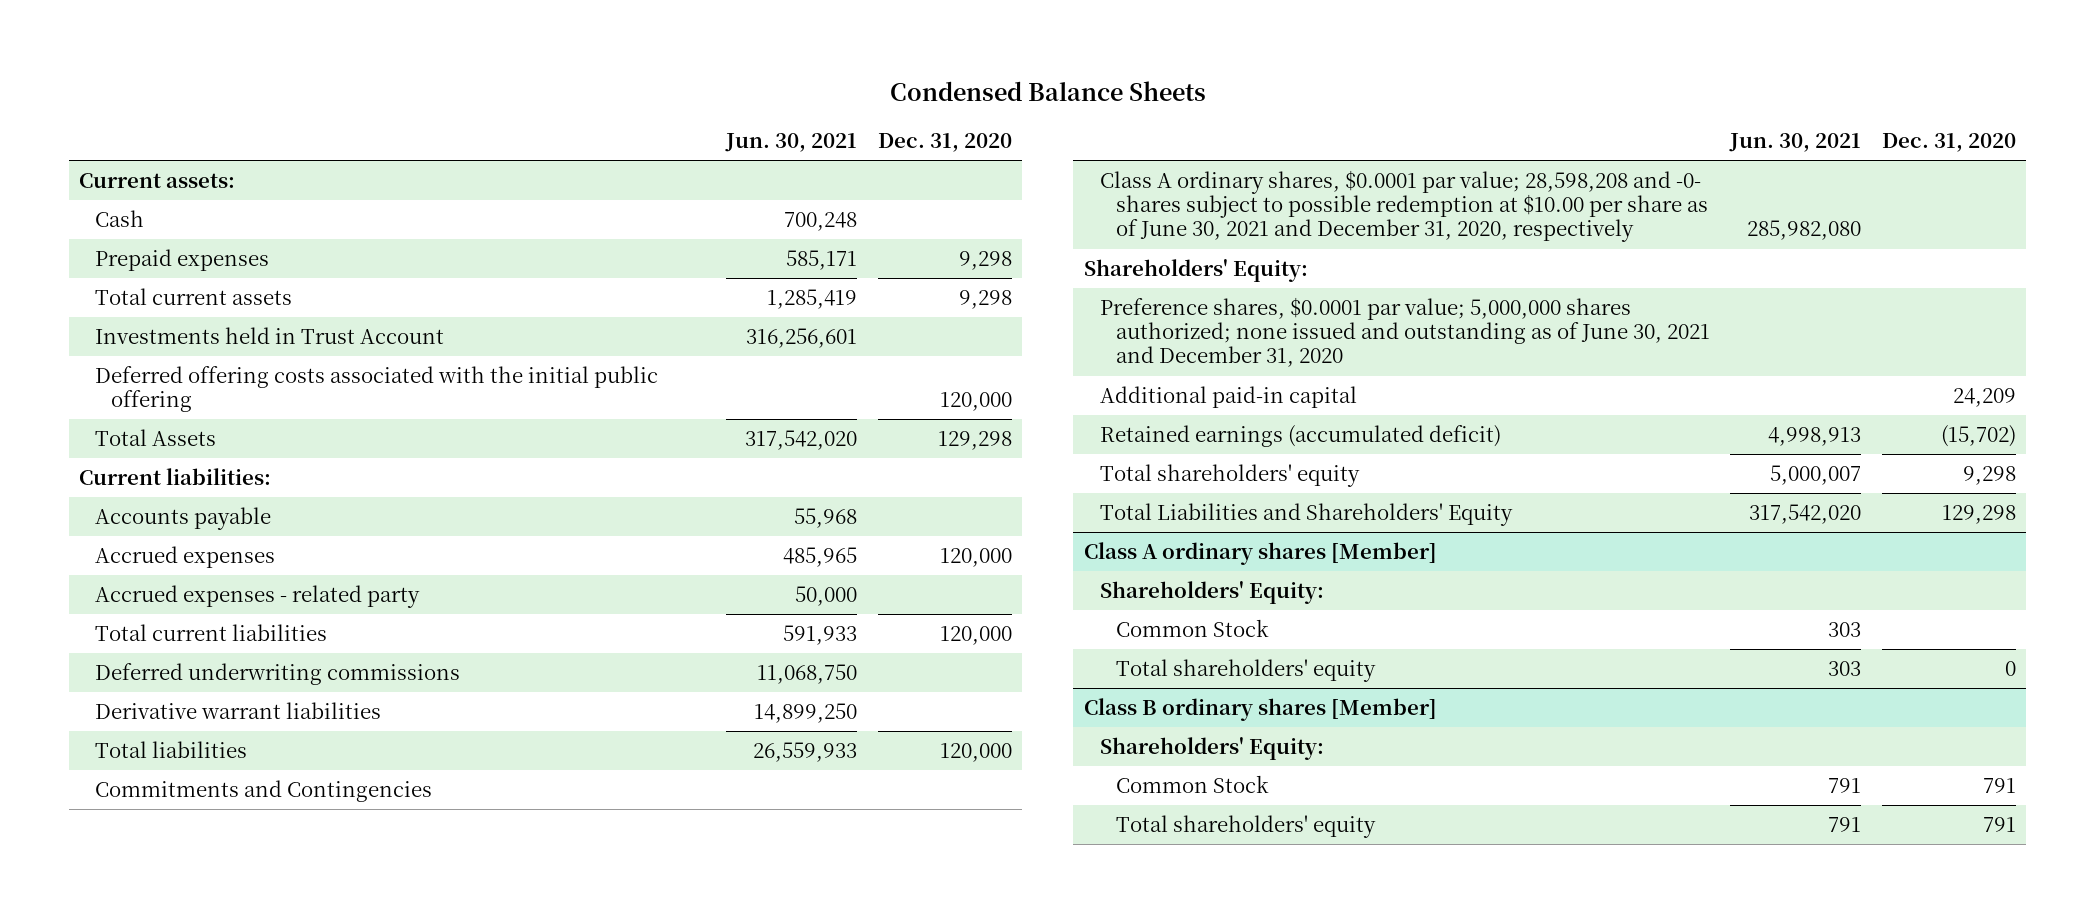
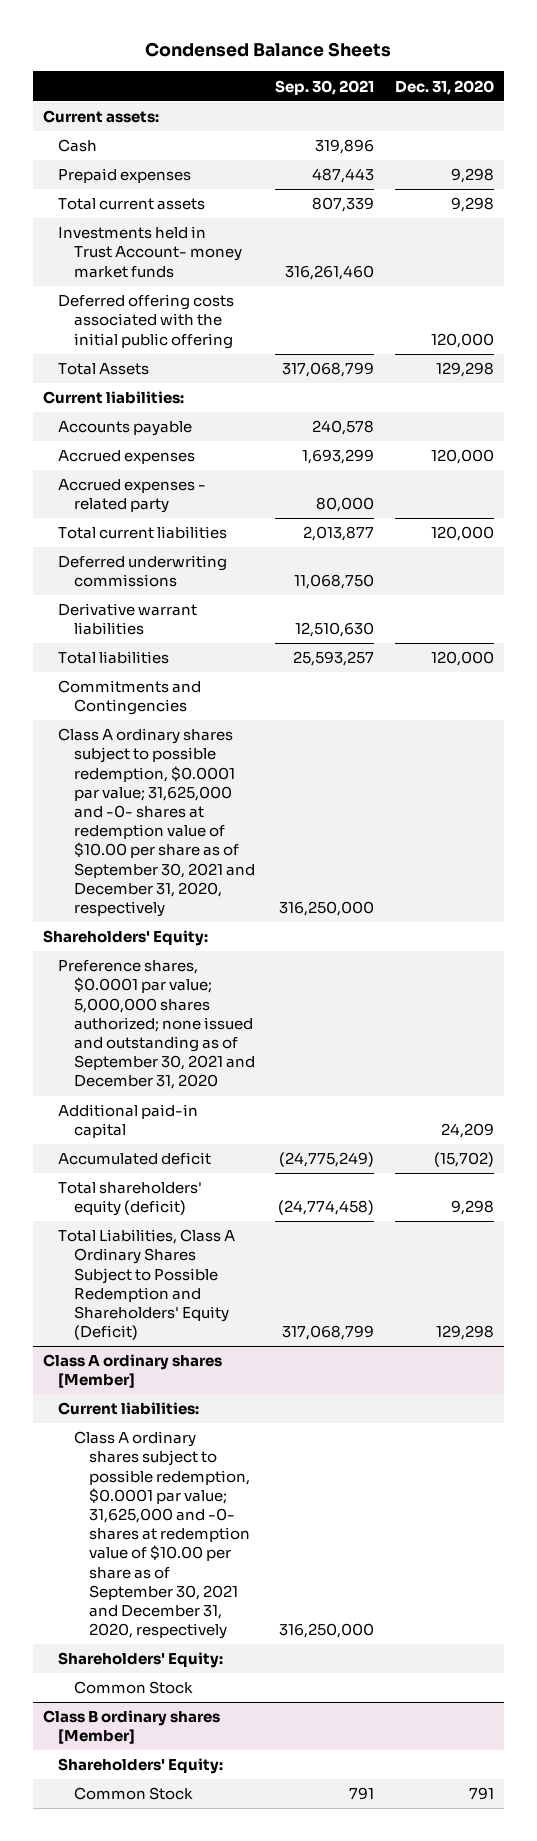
[725,132,858,152] Jun. 30, 2021 -> none
none -> [275,79,375,95] Sep. 30, 2021
[95,327,445,345] Investments held in Trust Account -> [58,226,242,278] Investments held in Trust Account- money market funds
[1099,170,1708,243] Class A ordinary shares, $0.0001 par value; 28,598,208 and -0- shares subject to possible redemption at $10.00 per share as of June 30, 2021 and December 31, 2020, respectively -> [58,728,255,918] Class A ordinary shares subject to possible redemption, $0.0001 par value; 31,625,000 and -0- shares at redemption value of $10.00 per share as of September 30, 2021 and December 31, 2020, respectively
[1099,297,1710,368] Preference shares, $0.0001 par value; 5,000,000 shares authorized; none issued and outstanding as of June 30, 2021 and December 31, 2020 -> [58,960,255,1090] Preference shares, $0.0001 par value; 5,000,000 shares authorized; none issued and outstanding as of September 30, 2021 and December 31, 2020
[1099,425,1501,448] Retained earnings (accumulated deficit) -> [58,1152,212,1166] Accumulated deficit
[1099,464,1360,488] Total shareholders' equity -> [58,1182,203,1217] Total shareholders' equity (deficit)
[1099,503,1513,527] Total Liabilities and Shareholders' Equity -> [58,1229,236,1341] Total Liabilities, Class A Ordinary Shares Subject to Possible Redemption and Shareholders' Equity (Deficit)
none -> [58,1402,200,1416] Current liabilities:
none -> [73,1431,251,1640] Class A ordinary shares subject to possible redemption, $0.0001 par value; 31,625,000 and -0- shares at redemption value of $10.00 per share as of September 30, 2021 and December 31, 2020, respectively
[1115,659,1376,683] Total shareholders' equity -> none
[1115,815,1376,839] Total shareholders' equity -> none

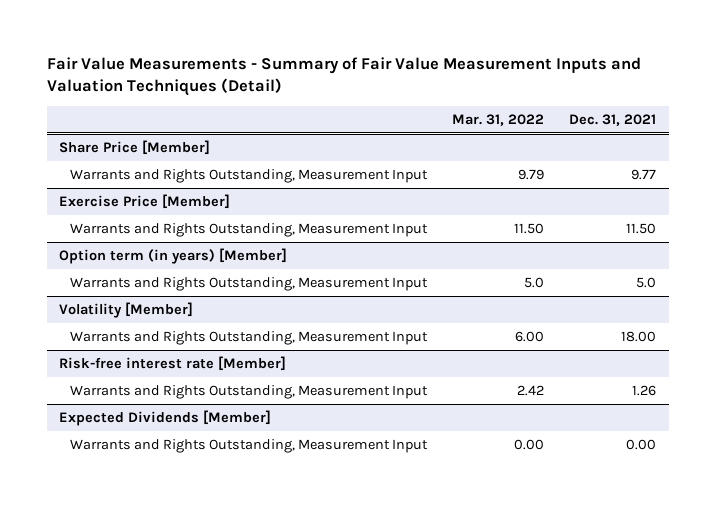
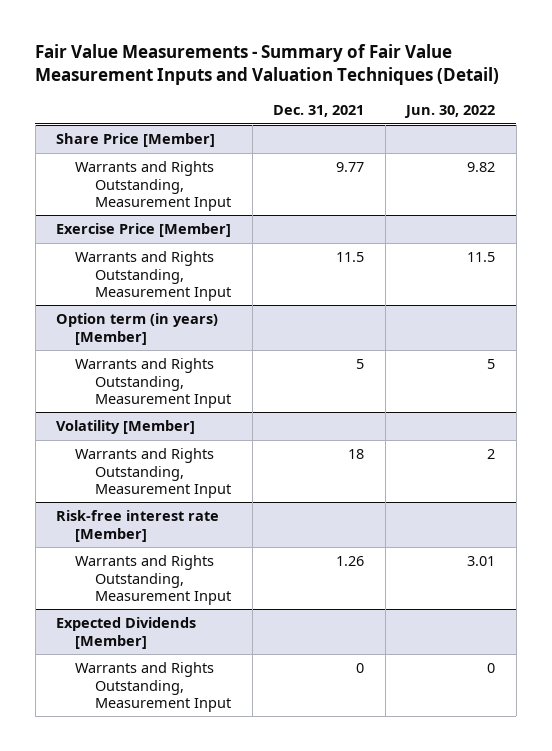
[452,113,545,126] Mar. 31, 2022 -> none
none -> [404,104,496,118] Jun. 30, 2022
[626,222,657,234] 11.50 -> [336,252,365,263] 11.5
[636,276,657,288] 5.0 -> [356,359,365,370] 5
[621,330,657,342] 18.00 -> [348,449,365,460] 18
[626,438,657,450] 0.00 -> [356,663,365,674] 0

